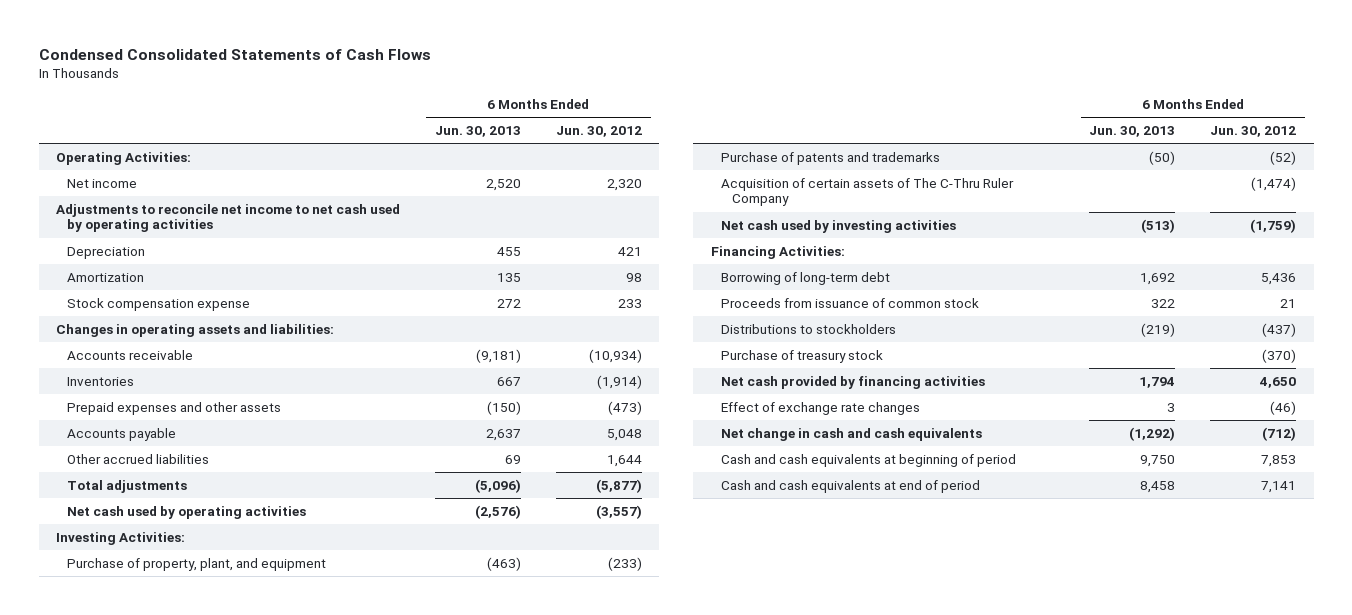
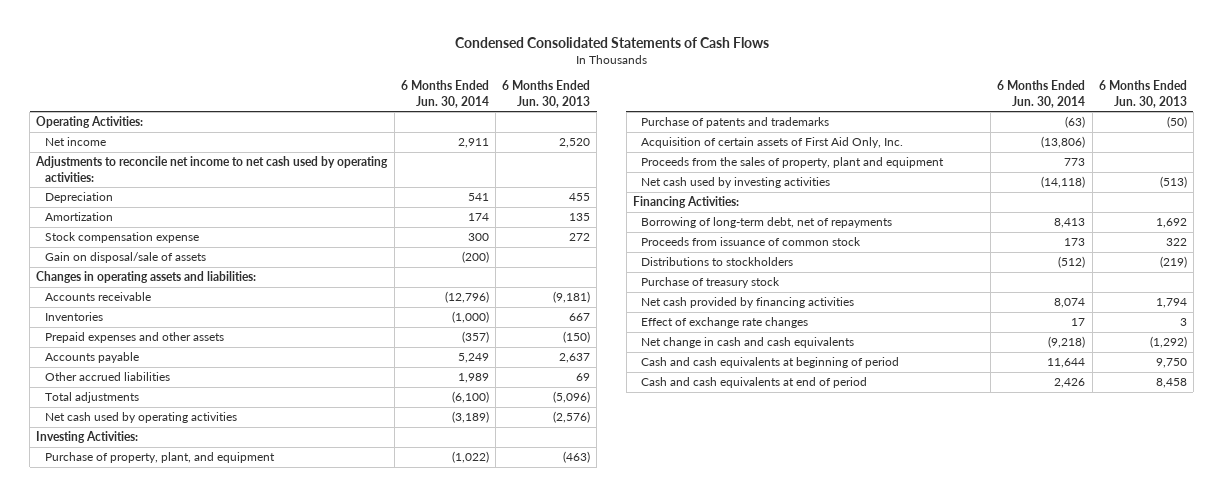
[555,125,642,137] Jun. 30, 2012 -> none
none -> [400,80,489,108] 6 Months Ended Jun. 30, 2014
[56,203,401,233] Adjustments to reconcile net income to net cash used by operating activities -> [35,156,389,182] Adjustments to reconcile net income to net cash used by operating activities:
none -> [44,252,206,264] Gain on disposal/sale of assets
[721,177,1015,207] Acquisition of certain assets of The C-Thru Ruler Company -> [641,137,904,149] Acquisition of certain assets of First Aid Only, Inc.
none -> [641,157,945,169] Proceeds from the sales of property, plant and equipment
[721,271,891,285] Borrowing of long-term debt -> [641,217,893,229] Borrowing of long-term debt, net of repayments

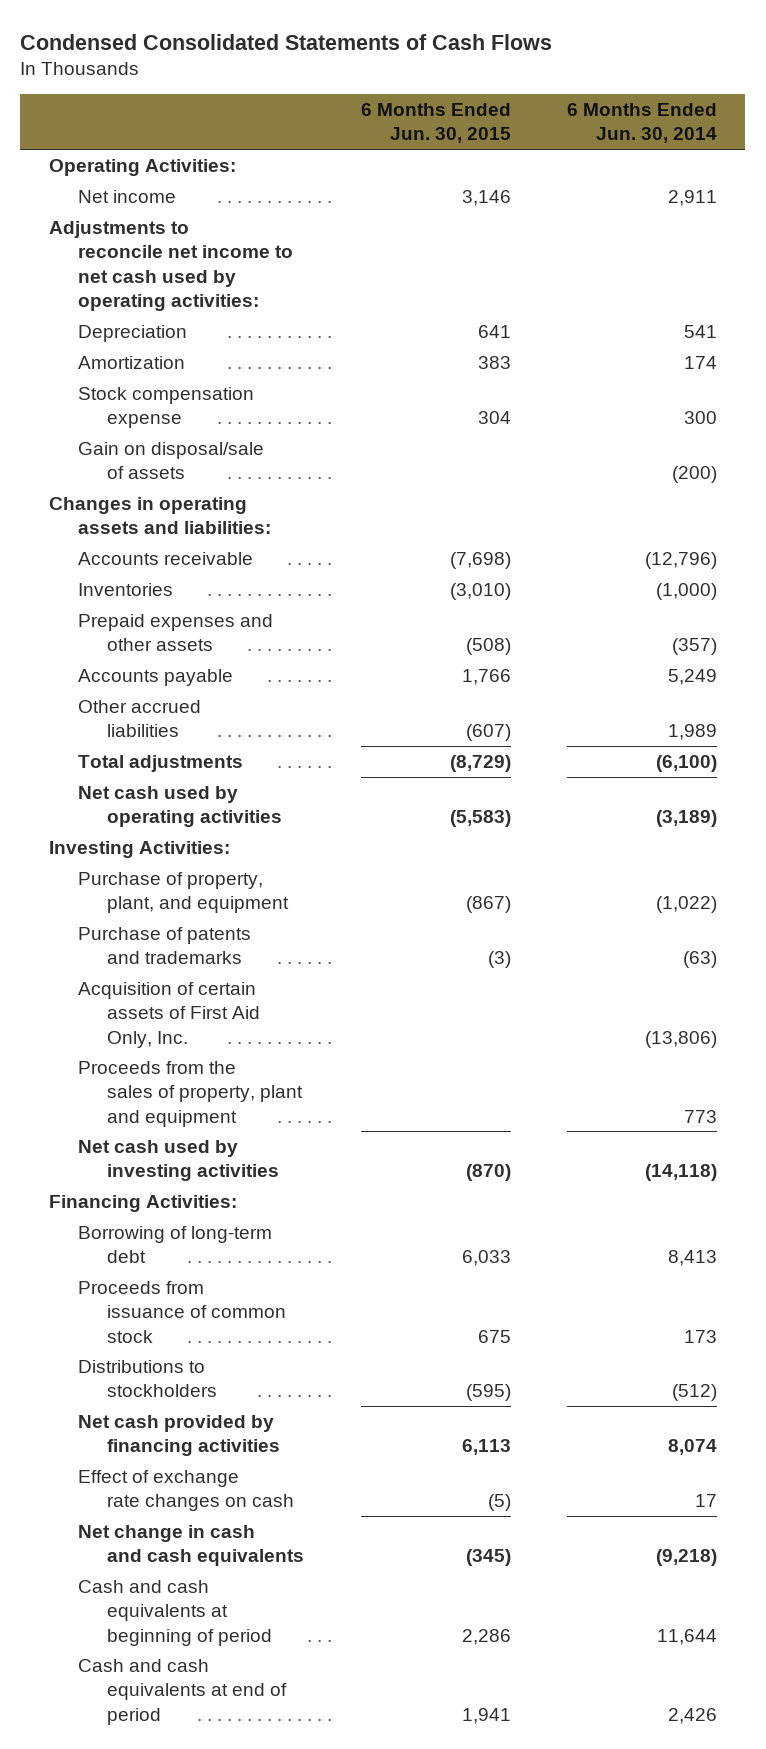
[502,80,591,108] 6 Months Ended Jun. 30, 2013 -> none
none -> [360,102,511,144] 6 Months Ended Jun. 30, 2015
[641,217,893,229] Borrowing of long-term debt, net of repayments -> [77,1225,272,1264] Borrowing of long-term debt
[641,277,781,289] Purchase of treasury stock -> none
[641,317,809,329] Effect of exchange rate changes -> [77,1469,295,1512] Effect of exchange rate changes on cash

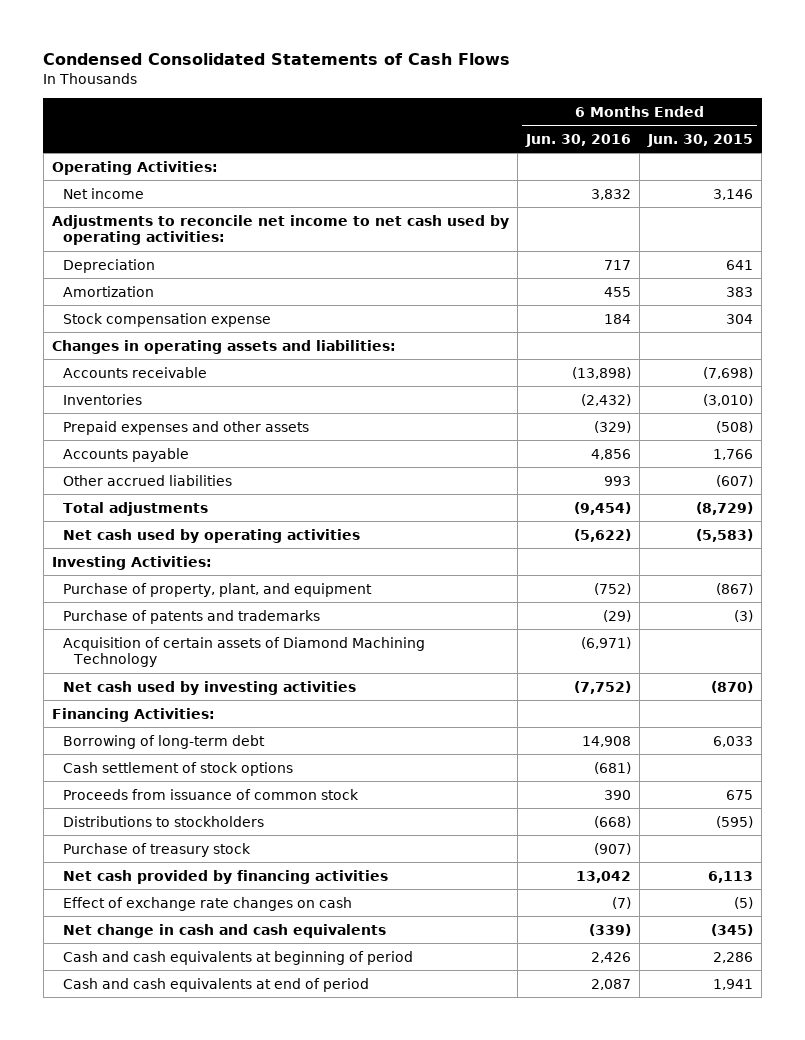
[566,102,717,144] 6 Months Ended Jun. 30, 2014 -> none
none -> [524,133,631,147] Jun. 30, 2016
[77,441,264,480] Gain on disposal/sale of assets -> none
[77,1060,304,1127] Proceeds from the sales of property, plant and equipment -> none
[77,981,261,1048] Acquisition of certain assets of First Aid Only, Inc. -> [62,636,425,668] Acquisition of certain assets of Diamond Machining Technology
none -> [62,761,293,776] Cash settlement of stock options
none -> [62,842,251,857] Purchase of treasury stock

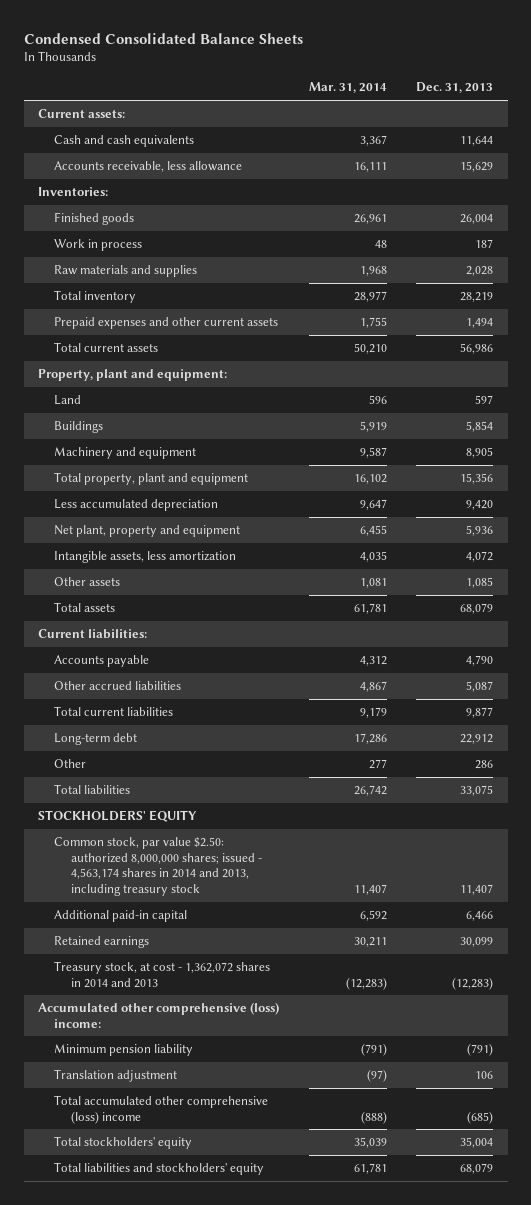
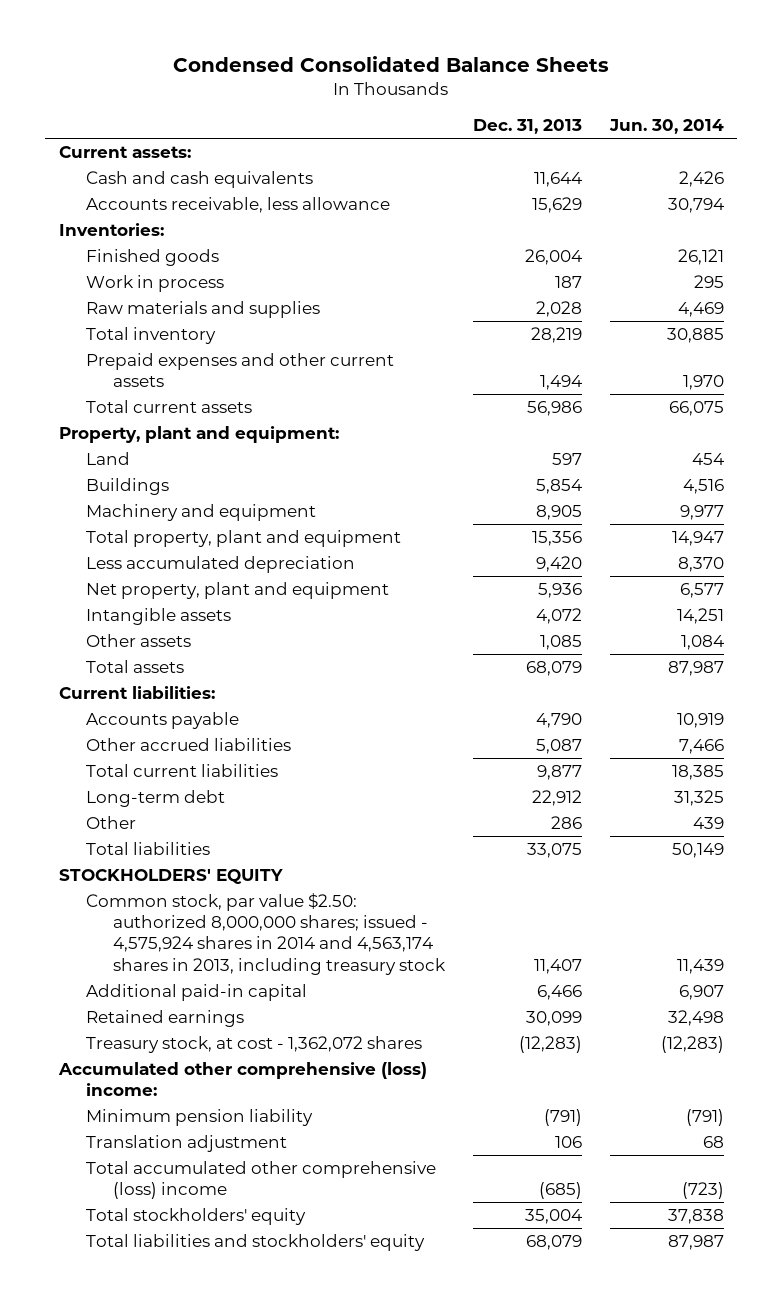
[308,82,387,94] Mar. 31, 2014 -> none
none -> [608,119,724,135] Jun. 30, 2014
[54,525,241,538] Net plant, property and equipment -> [86,582,390,600] Net property, plant and equipment
[54,551,237,564] Intangible assets, less amortization -> [86,608,232,626] Intangible assets
[54,837,262,896] Common stock, par value $2.50: authorized 8,000,000 shares; issued - 4,563,174 shares in 2014 and 2013, including treasury stock -> [86,893,447,975] Common stock, par value $2.50: authorized 8,000,000 shares; issued - 4,575,924 shares in 2014 and 4,563,174 shares in 2013, including treasury stock
[54,961,271,988] Treasury stock, at cost - 1,362,072 shares in 2014 and 2013 -> [86,1036,423,1054] Treasury stock, at cost - 1,362,072 shares

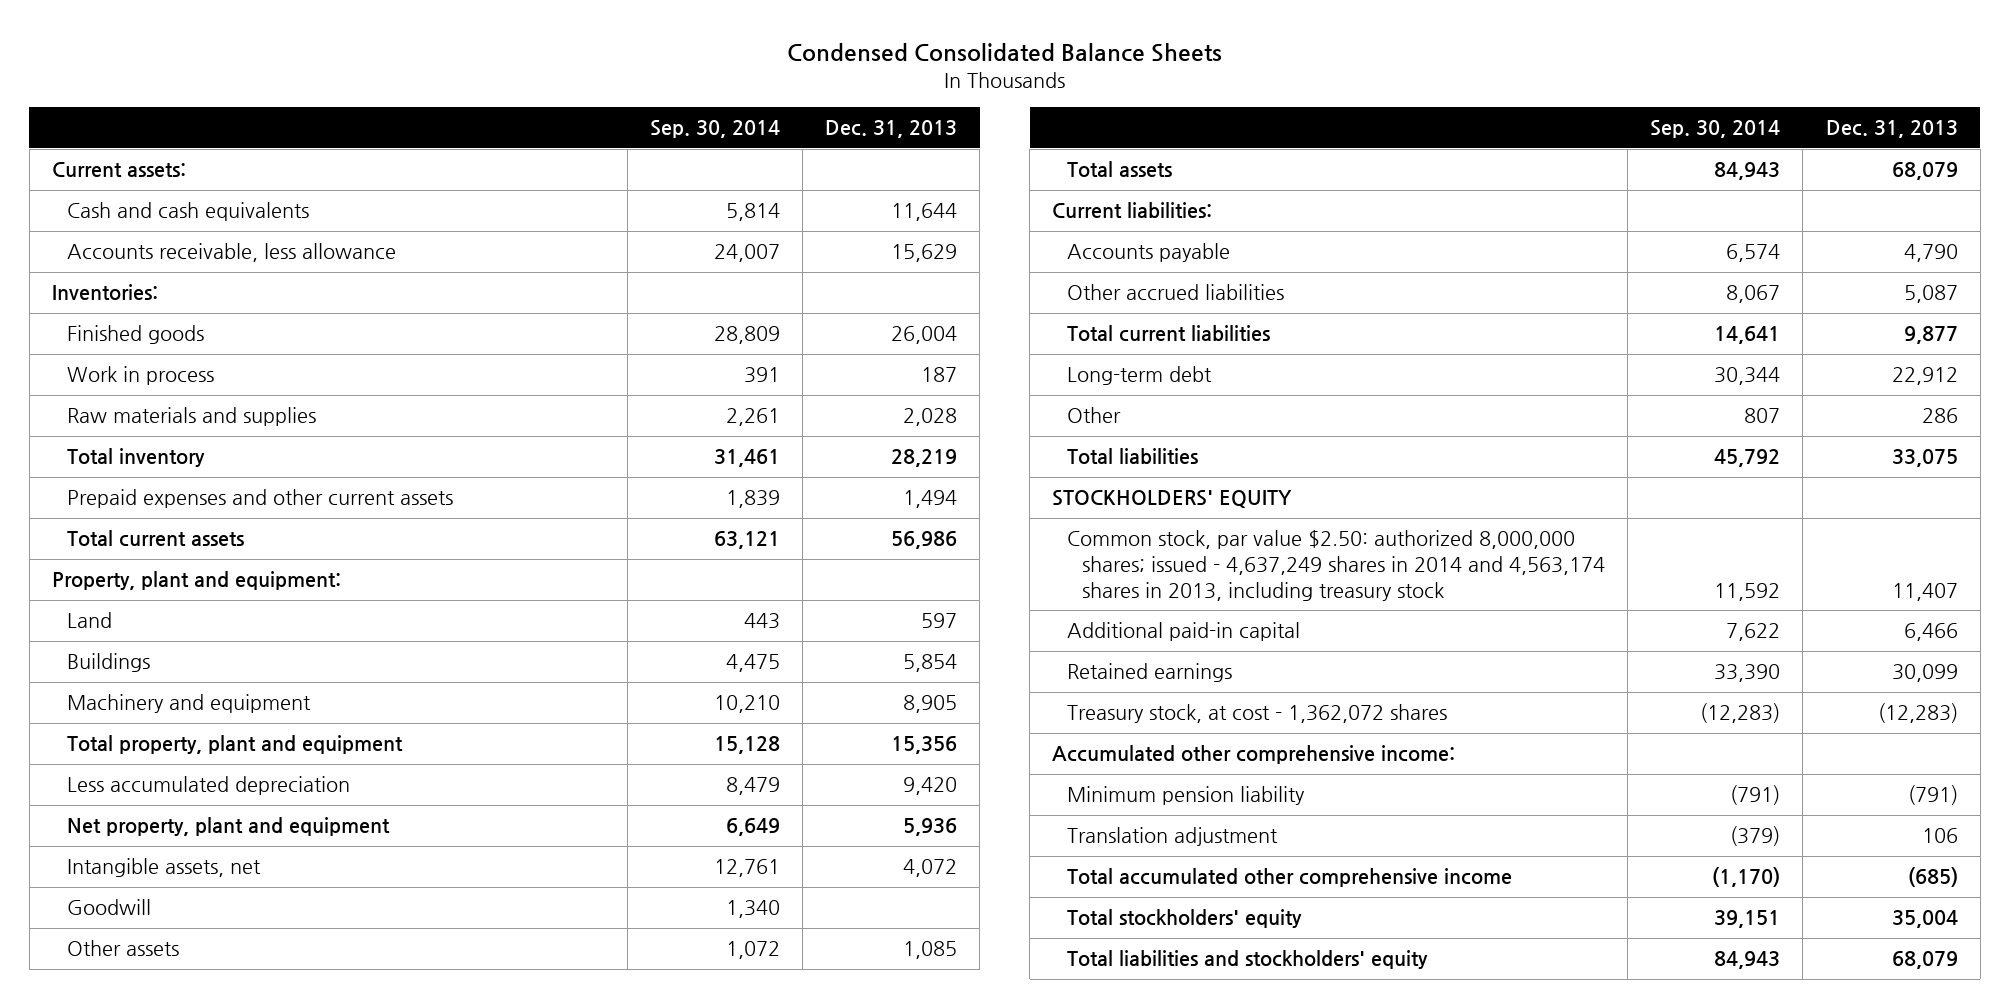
[608,119,724,135] Jun. 30, 2014 -> none
none -> [649,120,780,139] Sep. 30, 2014
[86,608,232,626] Intangible assets -> [66,858,261,878] Intangible assets, net
none -> [66,899,151,916] Goodwill
[86,893,447,975] Common stock, par value $2.50: authorized 8,000,000 shares; issued - 4,575,924 shares in 2014 and 4,563,174 shares in 2013, including treasury stock -> [1067,530,1605,601] Common stock, par value $2.50: authorized 8,000,000 shares; issued - 4,637,249 shares in 2014 and 4,563,174 shares in 2013, including treasury stock
[57,1062,427,1097] Accumulated other comprehensive (loss) income: -> [1052,745,1456,765] Accumulated other comprehensive income:
[86,1161,437,1200] Total accumulated other comprehensive (loss) income -> [1067,868,1513,888] Total accumulated other comprehensive income

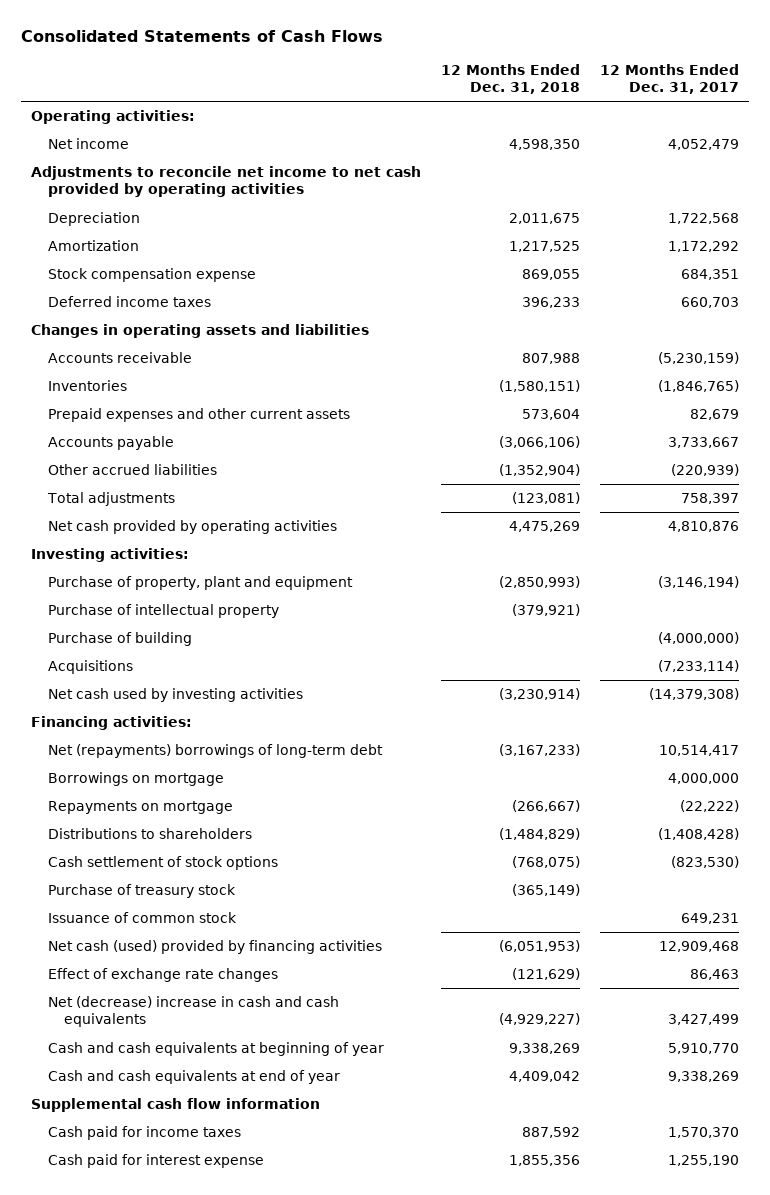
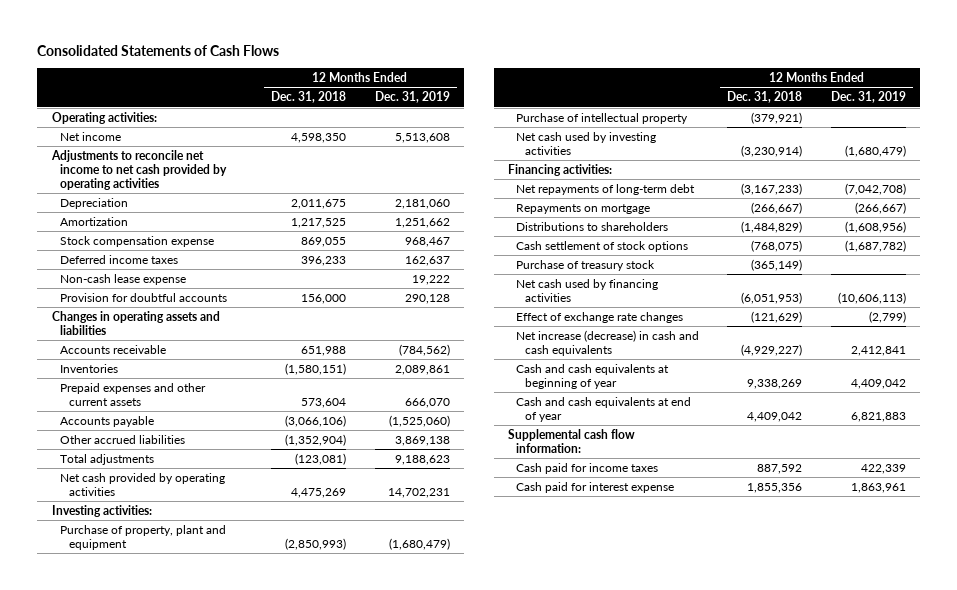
[600,63,740,94] 12 Months Ended Dec. 31, 2017 -> none
none -> [374,91,450,104] Dec. 31, 2019
none -> [60,274,187,286] Non-cash lease expense
none -> [60,293,228,303] Provision for doubtful accounts
[522,353,581,365] 807,988 -> [301,346,347,357] 651,988
[47,632,192,647] Purchase of building -> none
[47,660,133,675] Acquisitions -> none
[47,772,224,787] Borrowings on mortgage -> none
[47,744,383,759] Net (repayments) borrowings of long-term debt -> [516,184,696,196] Net repayments of long-term debt
[47,912,237,924] Issuance of common stock -> none
[47,940,382,955] Net cash (used) provided by financing activities -> [516,279,659,302] Net cash used by financing activities
[47,996,339,1028] Net (decrease) increase in cash and cash equivalents -> [516,330,700,356] Net increase (decrease) in cash and cash equivalents
[30,1098,320,1113] Supplemental cash flow information -> [507,429,635,453] Supplemental cash flow information:

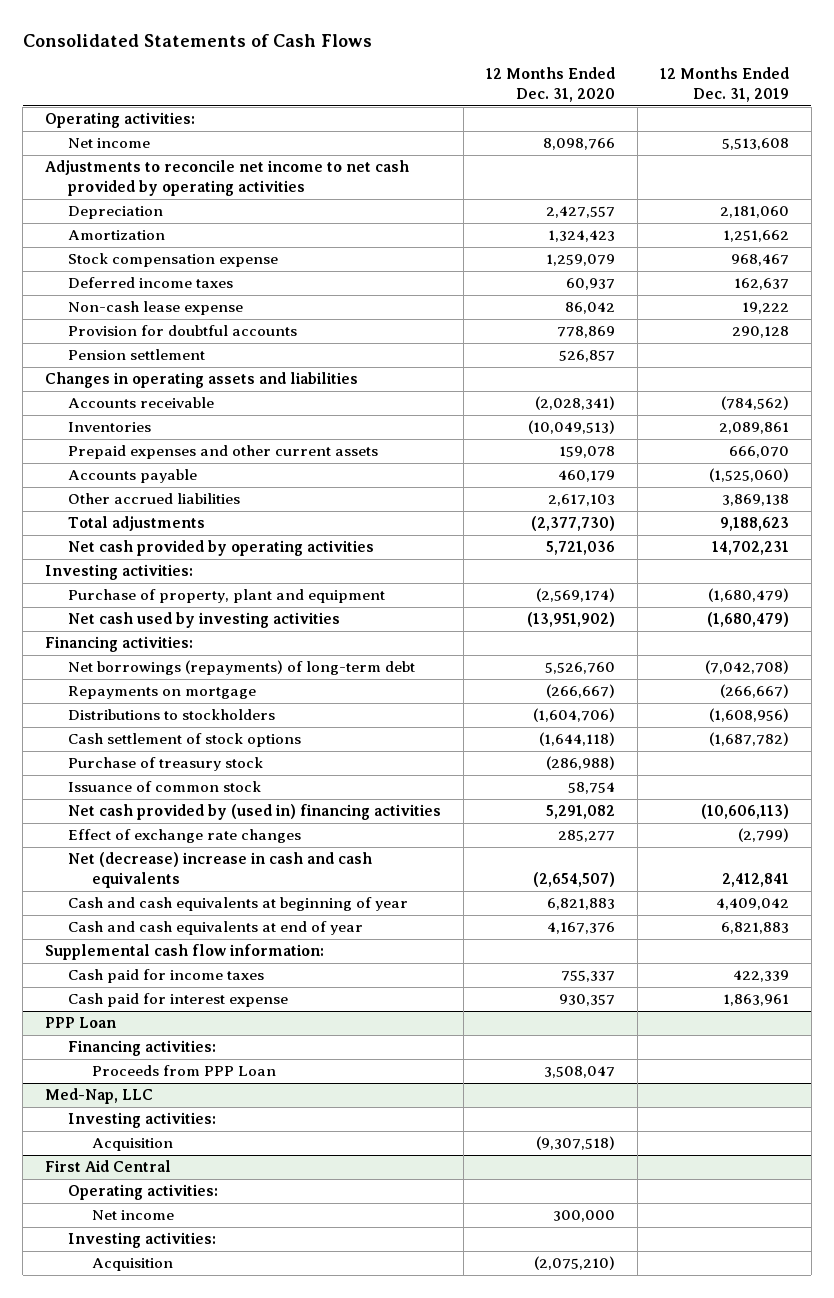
[271,91,347,104] Dec. 31, 2018 -> none
none -> [486,67,616,103] 12 Months Ended Dec. 31, 2020
none -> [68,349,206,361] Pension settlement
[516,113,689,125] Purchase of intellectual property -> none
[516,184,696,196] Net repayments of long-term debt -> [68,660,416,676] Net borrowings (repayments) of long-term debt
[516,222,669,232] Distributions to shareholders -> [68,709,276,721] Distributions to stockholders
none -> [68,781,262,793] Issuance of common stock
[516,279,659,302] Net cash used by financing activities -> [68,804,442,821] Net cash provided by (used in) financing activities
[516,330,700,356] Net increase (decrease) in cash and cash equivalents -> [68,852,373,889] Net (decrease) increase in cash and cash equivalents
none -> [44,1017,116,1029] PPP Loan
none -> [68,1040,217,1057] Financing activities:
none -> [91,1065,276,1077] Proceeds from PPP Loan
none -> [44,1088,153,1105] Med-Nap, LLC
none -> [68,1112,217,1129] Investing activities:
none -> [91,1138,173,1152] Acquisition
none -> [44,1160,171,1173] First Aid Central
none -> [68,1184,219,1201] Operating activities:
none -> [91,1210,174,1221] Net income
none -> [68,1232,217,1249] Investing activities:
none -> [91,1258,173,1272] Acquisition

